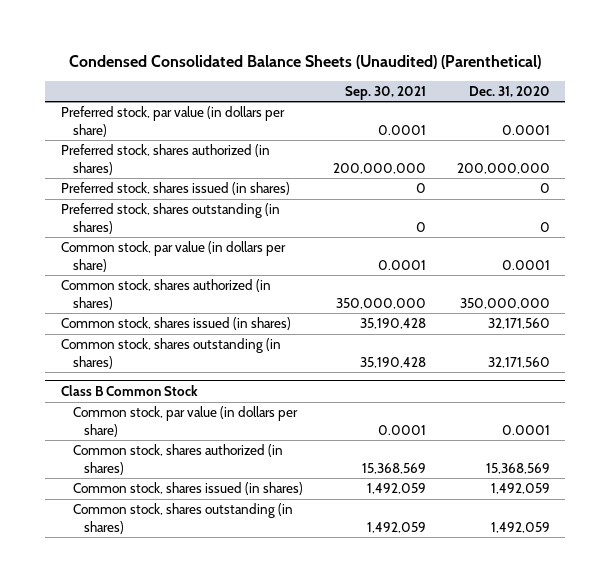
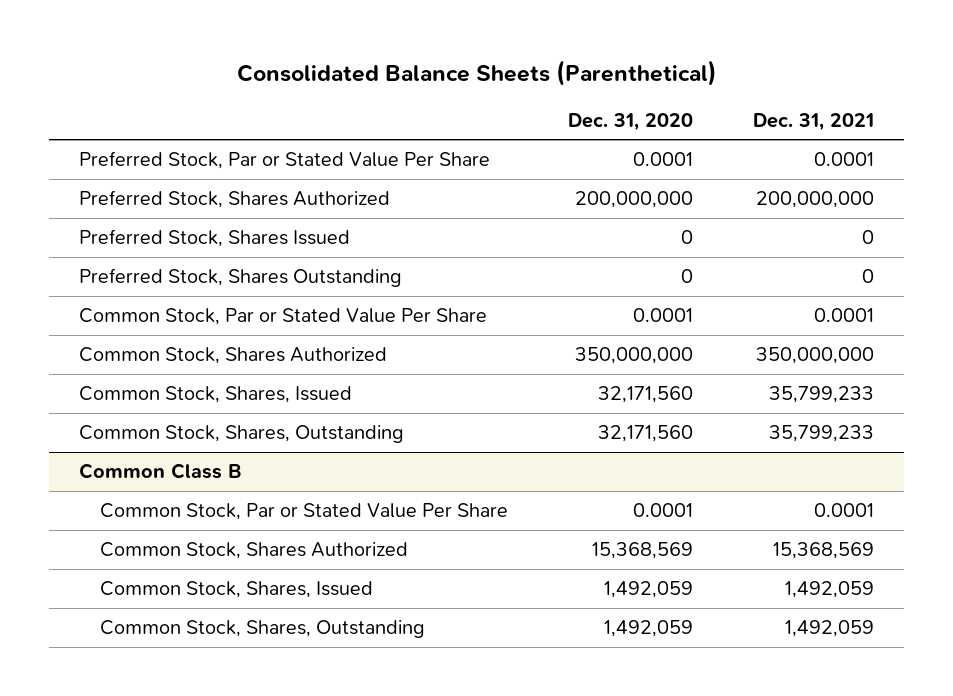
[69,54,542,69] Condensed Consolidated Balance Sheets (Unaudited) (Parenthetical) -> [236,59,717,86] Consolidated Balance Sheets (Parenthetical)
[345,85,427,100] Sep. 30, 2021 -> none
none -> [752,112,874,131] Dec. 31, 2021
[60,106,285,137] Preferred stock, par value (in dollars per share) -> [79,151,491,170] Preferred Stock, Par or Stated Value Per Share
[60,144,270,175] Preferred stock, shares authorized (in shares) -> [79,190,391,209] Preferred Stock, Shares Authorized
[60,182,290,196] Preferred stock, shares issued (in shares) -> [79,229,351,248] Preferred Stock, Shares Issued
[60,203,280,234] Preferred stock, shares outstanding (in shares) -> [79,268,403,288] Preferred Stock, Shares Outstanding
[60,241,286,272] Common stock, par value (in dollars per share) -> [79,308,488,326] Common Stock, Par or Stated Value Per Share
[60,279,271,310] Common stock, shares authorized (in shares) -> [79,347,388,365] Common Stock, Shares Authorized
[60,317,291,331] Common stock, shares issued (in shares) -> [79,386,353,404] Common Stock, Shares, Issued
[60,338,281,369] Common stock, shares outstanding (in shares) -> [79,425,405,444] Common Stock, Shares, Outstanding
[60,384,198,396] Class B Common Stock -> [79,463,243,480] Common Class B
[72,406,298,437] Common stock, par value (in dollars per share) -> [100,503,509,521] Common Stock, Par or Stated Value Per Share
[72,444,283,475] Common stock, shares authorized (in shares) -> [100,542,409,560] Common Stock, Shares Authorized
[72,482,303,496] Common stock, shares issued (in shares) -> [100,581,374,599] Common Stock, Shares, Issued
[72,503,293,534] Common stock, shares outstanding (in shares) -> [100,620,426,639] Common Stock, Shares, Outstanding

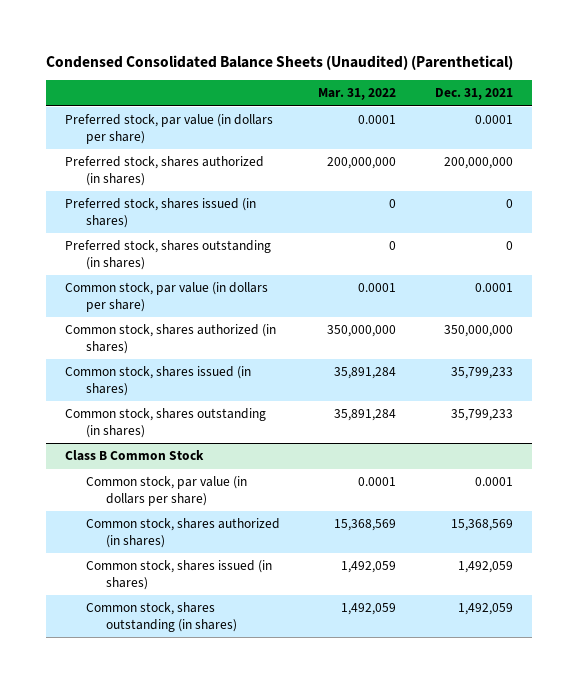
[236,59,717,86] Consolidated Balance Sheets (Parenthetical) -> [46,54,514,70] Condensed Consolidated Balance Sheets (Unaudited) (Parenthetical)
[568,112,694,131] Dec. 31, 2020 -> none
none -> [318,88,397,101] Mar. 31, 2022
[79,151,491,170] Preferred Stock, Par or Stated Value Per Share -> [65,114,274,144] Preferred stock, par value (in dollars per share)
[79,190,391,209] Preferred Stock, Shares Authorized -> [65,156,265,186] Preferred stock, shares authorized (in shares)
[79,229,351,248] Preferred Stock, Shares Issued -> [65,198,257,228] Preferred stock, shares issued (in shares)
[79,268,403,288] Preferred Stock, Shares Outstanding -> [65,240,272,270] Preferred stock, shares outstanding (in shares)
[79,308,488,326] Common Stock, Par or Stated Value Per Share -> [65,282,269,312] Common stock, par value (in dollars per share)
[79,347,388,365] Common Stock, Shares Authorized -> [65,324,277,354] Common stock, shares authorized (in shares)
[79,386,353,404] Common Stock, Shares, Issued -> [65,366,252,396] Common stock, shares issued (in shares)
[79,425,405,444] Common Stock, Shares, Outstanding -> [65,408,267,438] Common stock, shares outstanding (in shares)
[79,463,243,480] Common Class B -> [65,450,205,462] Class B Common Stock
[100,503,509,521] Common Stock, Par or Stated Value Per Share -> [85,476,247,506] Common stock, par value (in dollars per share)
[100,542,409,560] Common Stock, Shares Authorized -> [85,518,280,548] Common stock, shares authorized (in shares)
[100,581,374,599] Common Stock, Shares, Issued -> [85,560,272,590] Common stock, shares issued (in shares)
[100,620,426,639] Common Stock, Shares, Outstanding -> [85,602,238,632] Common stock, shares outstanding (in shares)

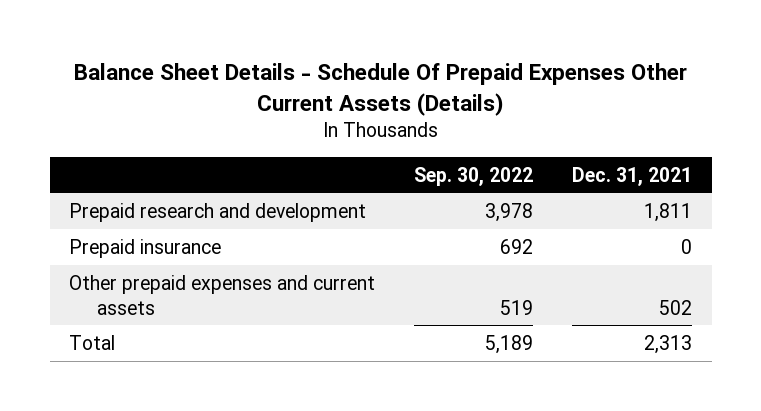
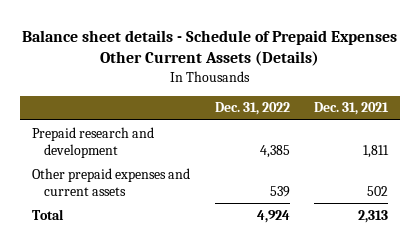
[73,63,687,116] Balance Sheet Details - Schedule Of Prepaid Expenses Other Current Assets (Details) -> [22,29,398,67] Balance sheet details - Schedule of Prepaid Expenses Other Current Assets (Details)
[414,166,534,186] Sep. 30, 2022 -> none
none -> [214,102,290,116] Dec. 31, 2022
[69,238,222,258] Prepaid insurance -> none

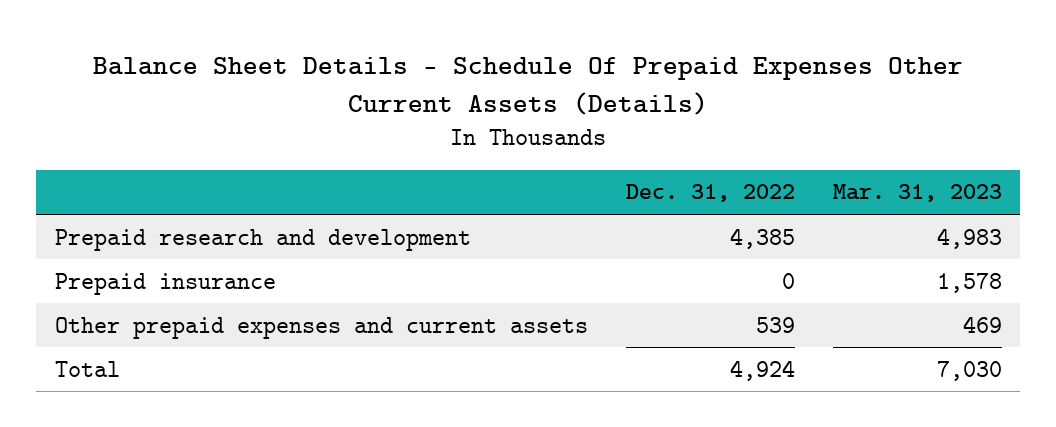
[22,29,398,67] Balance sheet details - Schedule of Prepaid Expenses Other Current Assets (Details) -> [93,57,964,116] Balance Sheet Details - Schedule Of Prepaid Expenses Other Current Assets (Details)
[313,102,389,116] Dec. 31, 2021 -> none
none -> [832,184,1002,203] Mar. 31, 2023
none -> [54,272,276,295] Prepaid insurance

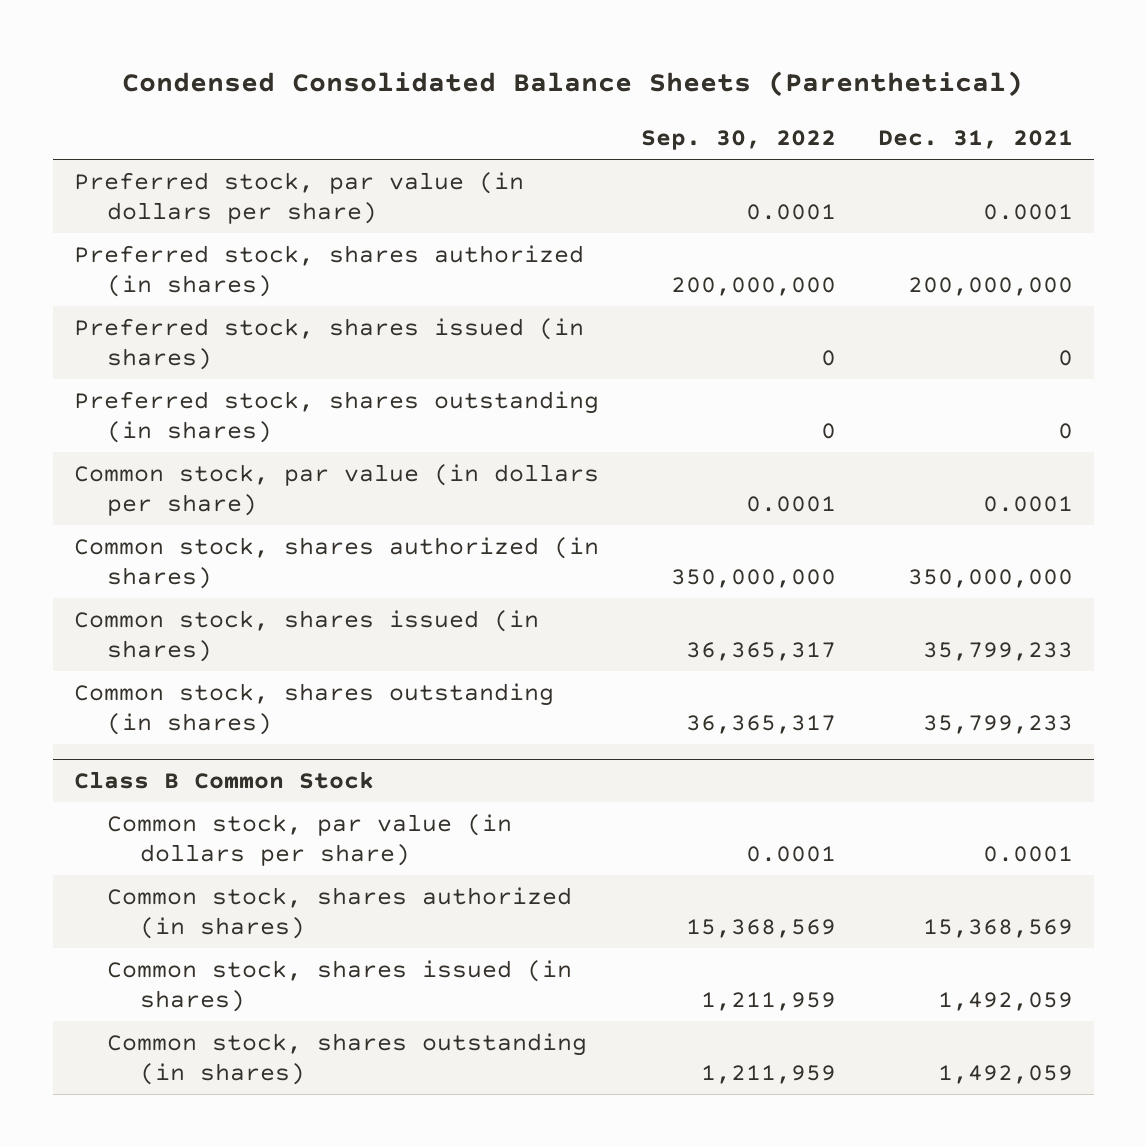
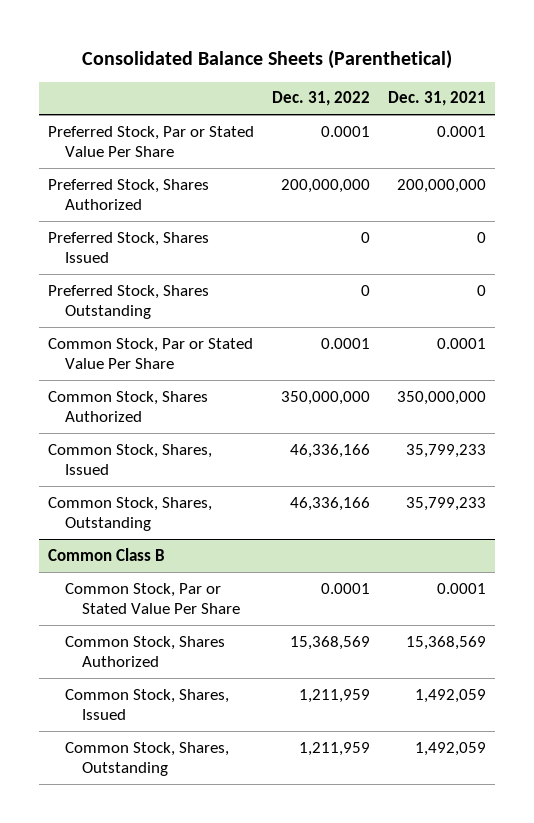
[122,71,1024,98] Condensed Consolidated Balance Sheets (Parenthetical) -> [81,49,452,69] Consolidated Balance Sheets (Parenthetical)
[640,130,836,151] Sep. 30, 2022 -> none
none -> [271,91,370,107] Dec. 31, 2022
[73,171,524,225] Preferred stock, par value (in dollars per share) -> [47,125,254,158] Preferred Stock, Par or Stated Value Per Share
[73,244,584,298] Preferred stock, shares authorized (in shares) -> [47,178,209,211] Preferred Stock, Shares Authorized
[73,317,584,371] Preferred stock, shares issued (in shares) -> [47,231,209,264] Preferred Stock, Shares Issued
[73,390,599,444] Preferred stock, shares outstanding (in shares) -> [47,284,209,320] Preferred Stock, Shares Outstanding
[73,463,599,517] Common stock, par value (in dollars per share) -> [47,337,253,370] Common Stock, Par or Stated Value Per Share
[73,536,599,590] Common stock, shares authorized (in shares) -> [47,390,208,423] Common Stock, Shares Authorized
[73,609,539,663] Common stock, shares issued (in shares) -> [47,443,212,476] Common Stock, Shares, Issued
[73,682,554,736] Common stock, shares outstanding (in shares) -> [47,496,212,532] Common Stock, Shares, Outstanding
[73,771,374,790] Class B Common Stock -> [47,547,165,561] Common Class B
[106,813,512,867] Common stock, par value (in dollars per share) -> [64,582,240,615] Common Stock, Par or Stated Value Per Share
[106,886,572,940] Common stock, shares authorized (in shares) -> [64,635,225,668] Common Stock, Shares Authorized
[106,959,572,1013] Common stock, shares issued (in shares) -> [64,688,229,721] Common Stock, Shares, Issued
[106,1032,587,1086] Common stock, shares outstanding (in shares) -> [64,741,229,777] Common Stock, Shares, Outstanding

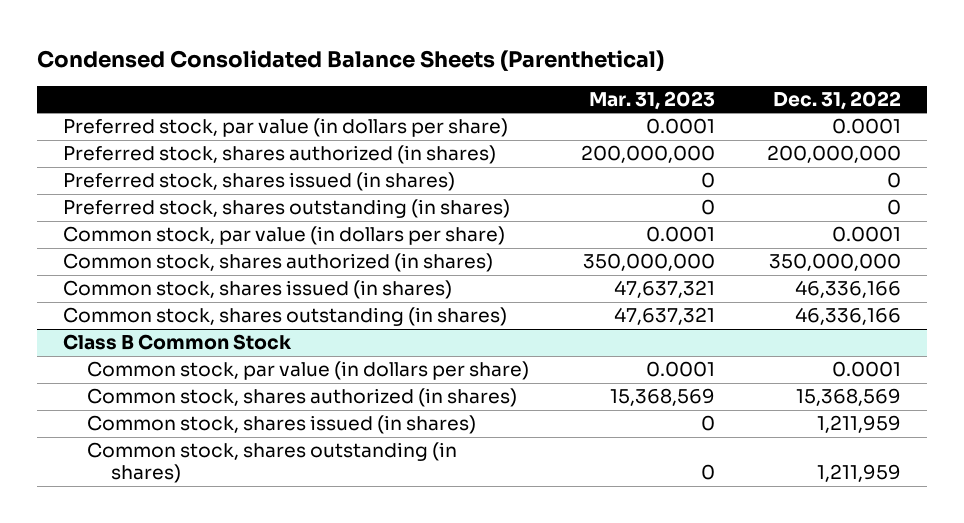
[81,49,452,69] Consolidated Balance Sheets (Parenthetical) -> [37,49,665,71] Condensed Consolidated Balance Sheets (Parenthetical)
[388,91,487,107] Dec. 31, 2021 -> none
none -> [589,90,716,110] Mar. 31, 2023
[47,125,254,158] Preferred Stock, Par or Stated Value Per Share -> [63,118,509,138] Preferred stock, par value (in dollars per share)
[47,178,209,211] Preferred Stock, Shares Authorized -> [63,145,497,165] Preferred stock, shares authorized (in shares)
[47,231,209,264] Preferred Stock, Shares Issued -> [63,172,456,192] Preferred stock, shares issued (in shares)
[47,284,209,320] Preferred Stock, Shares Outstanding -> [63,199,511,219] Preferred stock, shares outstanding (in shares)
[47,337,253,370] Common Stock, Par or Stated Value Per Share -> [63,226,506,246] Common stock, par value (in dollars per share)
[47,390,208,423] Common Stock, Shares Authorized -> [63,253,494,273] Common stock, shares authorized (in shares)
[47,443,212,476] Common Stock, Shares, Issued -> [63,280,453,300] Common stock, shares issued (in shares)
[47,496,212,532] Common Stock, Shares, Outstanding -> [63,307,508,327] Common stock, shares outstanding (in shares)
[47,547,165,561] Common Class B -> [63,334,293,351] Class B Common Stock
[64,582,240,615] Common Stock, Par or Stated Value Per Share -> [87,361,530,381] Common stock, par value (in dollars per share)
[64,635,225,668] Common Stock, Shares Authorized -> [87,388,518,408] Common stock, shares authorized (in shares)
[64,688,229,721] Common Stock, Shares, Issued -> [87,415,477,435] Common stock, shares issued (in shares)
[64,741,229,777] Common Stock, Shares, Outstanding -> [87,442,458,484] Common stock, shares outstanding (in shares)

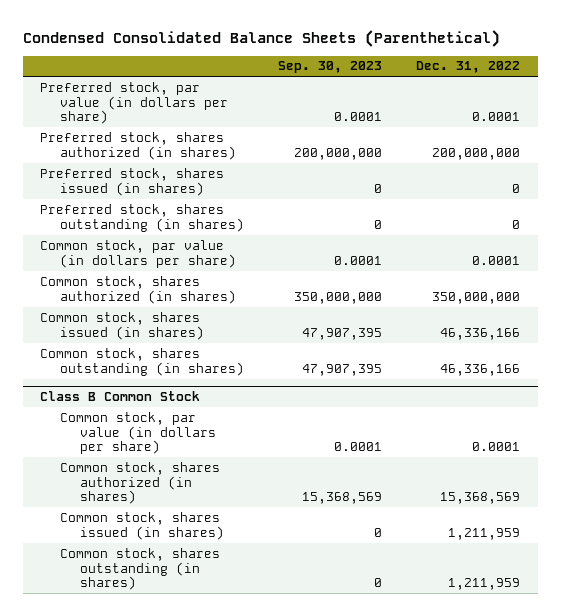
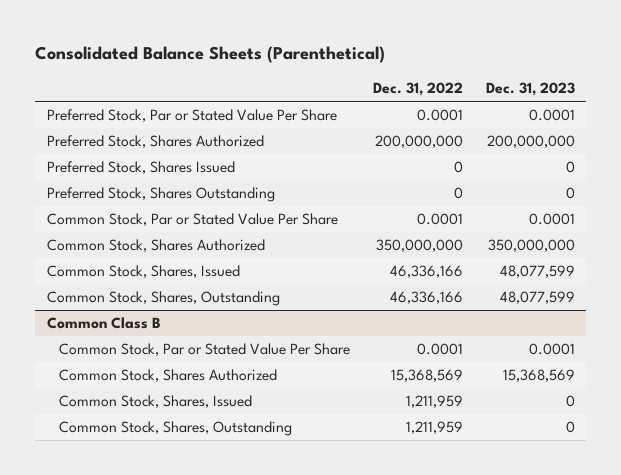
[23,29,501,47] Condensed Consolidated Balance Sheets (Parenthetical) -> [35,46,386,64] Consolidated Balance Sheets (Parenthetical)
[278,61,383,74] Sep. 30, 2023 -> none
none -> [485,82,575,97] Dec. 31, 2023
[40,81,229,125] Preferred stock, par value (in dollars per share) -> [46,109,337,123] Preferred Stock, Par or Stated Value Per Share
[40,131,237,160] Preferred stock, shares authorized (in shares) -> [46,135,264,149] Preferred Stock, Shares Authorized
[40,167,225,196] Preferred stock, shares issued (in shares) -> [46,161,235,175] Preferred Stock, Shares Issued
[40,203,245,232] Preferred stock, shares outstanding (in shares) -> [46,187,275,203] Preferred Stock, Shares Outstanding
[40,239,237,268] Common stock, par value (in dollars per share) -> [46,213,338,227] Common Stock, Par or Stated Value Per Share
[40,275,237,304] Common stock, shares authorized (in shares) -> [46,239,265,253] Common Stock, Shares Authorized
[40,311,205,340] Common stock, shares issued (in shares) -> [46,265,240,279] Common Stock, Shares, Issued
[40,347,245,376] Common stock, shares outstanding (in shares) -> [46,291,280,307] Common Stock, Shares, Outstanding
[40,391,201,402] Class B Common Stock -> [46,317,161,330] Common Class B
[60,411,217,455] Common stock, par value (in dollars per share) -> [58,343,350,357] Common Stock, Par or Stated Value Per Share
[60,461,221,505] Common stock, shares authorized (in shares) -> [58,369,277,383] Common Stock, Shares Authorized
[60,511,225,540] Common stock, shares issued (in shares) -> [58,395,252,409] Common Stock, Shares, Issued
[60,547,221,591] Common stock, shares outstanding (in shares) -> [58,421,292,437] Common Stock, Shares, Outstanding

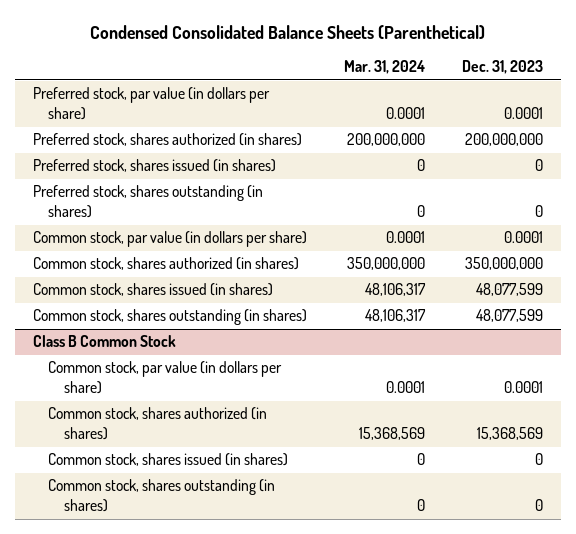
[35,46,386,64] Consolidated Balance Sheets (Parenthetical) -> [89,24,485,39] Condensed Consolidated Balance Sheets (Parenthetical)
[372,82,463,97] Dec. 31, 2022 -> none
none -> [343,60,425,75] Mar. 31, 2024
[46,109,337,123] Preferred Stock, Par or Stated Value Per Share -> [33,87,271,121] Preferred stock, par value (in dollars per share)
[46,135,264,149] Preferred Stock, Shares Authorized -> [33,133,303,147] Preferred stock, shares authorized (in shares)
[46,161,235,175] Preferred Stock, Shares Issued -> [33,159,277,173] Preferred stock, shares issued (in shares)
[46,187,275,203] Preferred Stock, Shares Outstanding -> [33,185,264,219] Preferred stock, shares outstanding (in shares)
[46,213,338,227] Common Stock, Par or Stated Value Per Share -> [33,231,308,248] Common stock, par value (in dollars per share)
[46,239,265,253] Common Stock, Shares Authorized -> [33,257,300,271] Common stock, shares authorized (in shares)
[46,265,240,279] Common Stock, Shares, Issued -> [33,283,274,297] Common stock, shares issued (in shares)
[46,291,280,307] Common Stock, Shares, Outstanding -> [33,309,308,326] Common stock, shares outstanding (in shares)
[46,317,161,330] Common Class B -> [33,335,177,348] Class B Common Stock
[58,343,350,357] Common Stock, Par or Stated Value Per Share -> [48,361,283,395] Common stock, par value (in dollars per share)
[58,369,277,383] Common Stock, Shares Authorized -> [48,407,268,441] Common stock, shares authorized (in shares)
[58,395,252,409] Common Stock, Shares, Issued -> [48,453,289,467] Common stock, shares issued (in shares)
[58,421,292,437] Common Stock, Shares, Outstanding -> [48,479,276,513] Common stock, shares outstanding (in shares)

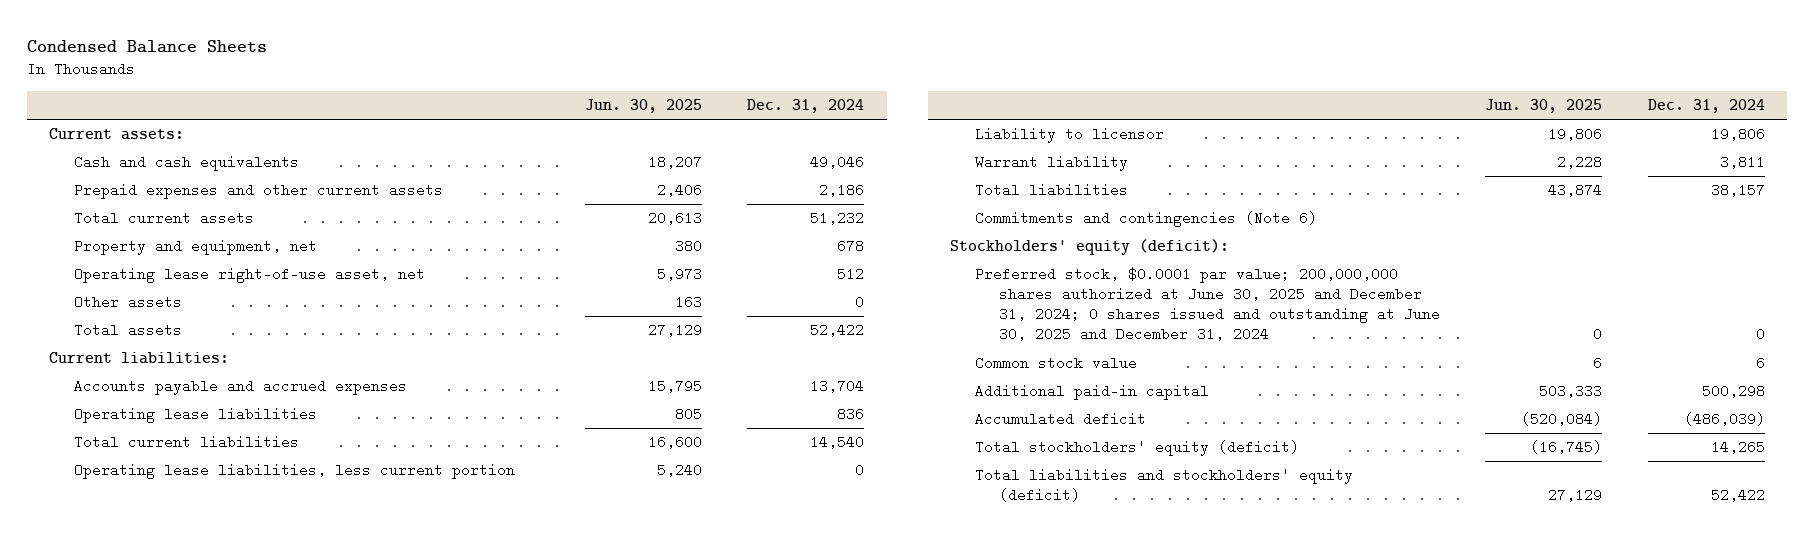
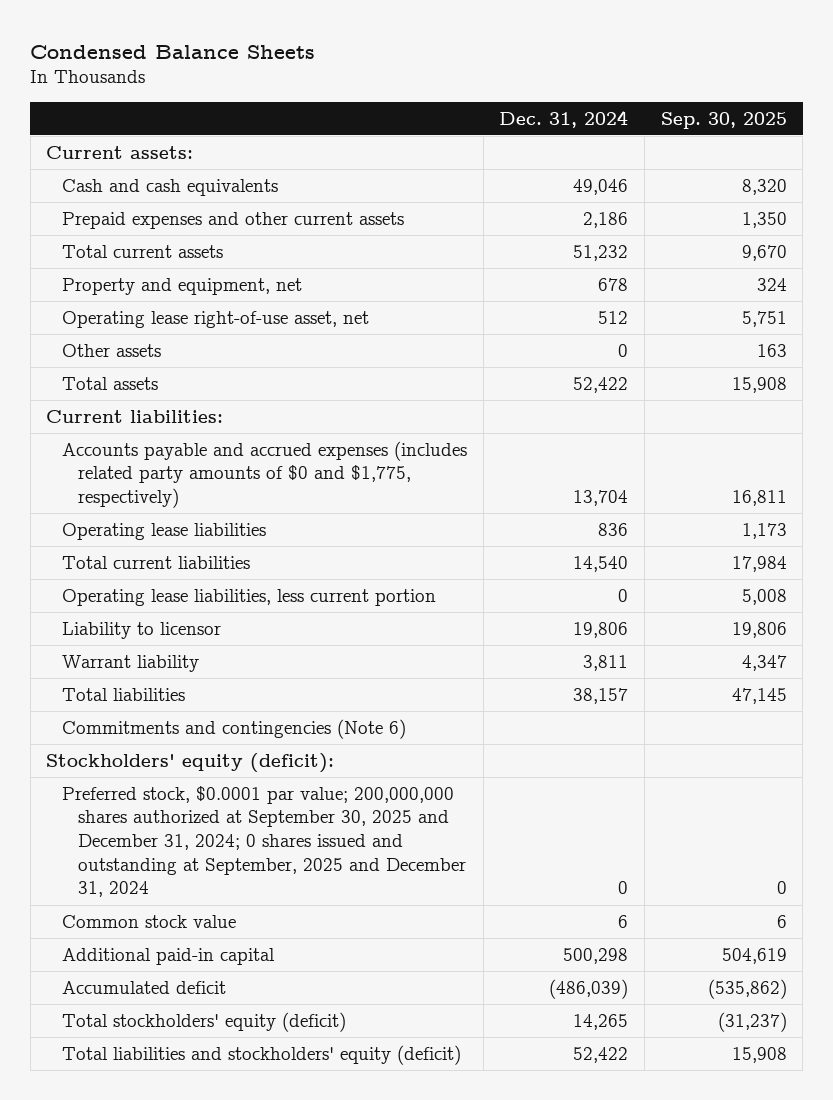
[584,98,702,113] Jun. 30, 2025 -> none
none -> [660,111,787,129] Sep. 30, 2025
[73,379,407,396] Accounts payable and accrued expenses -> [62,440,468,509] Accounts payable and accrued expenses (includes related party amounts of $0 and $1,775, respectively)
[974,267,1441,342] Preferred stock, $0.0001 par value; 200,000,000 shares authorized at June 30, 2025 and December 31, 2024; 0 shares issued and outstanding at June 30, 2025 and December 31, 2024 -> [62,785,467,898] Preferred stock, $0.0001 par value; 200,000,000 shares authorized at September 30, 2025 and December 31, 2024; 0 shares issued and outstanding at September, 2025 and December 31, 2024

